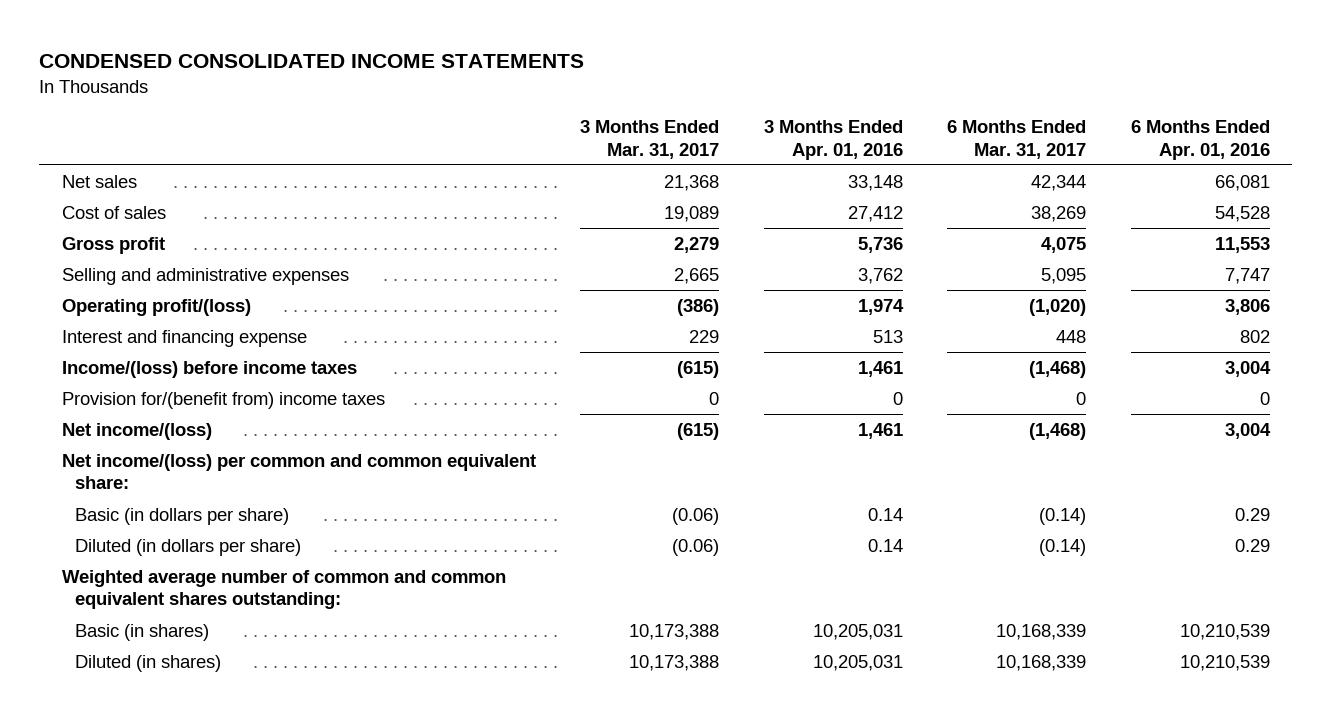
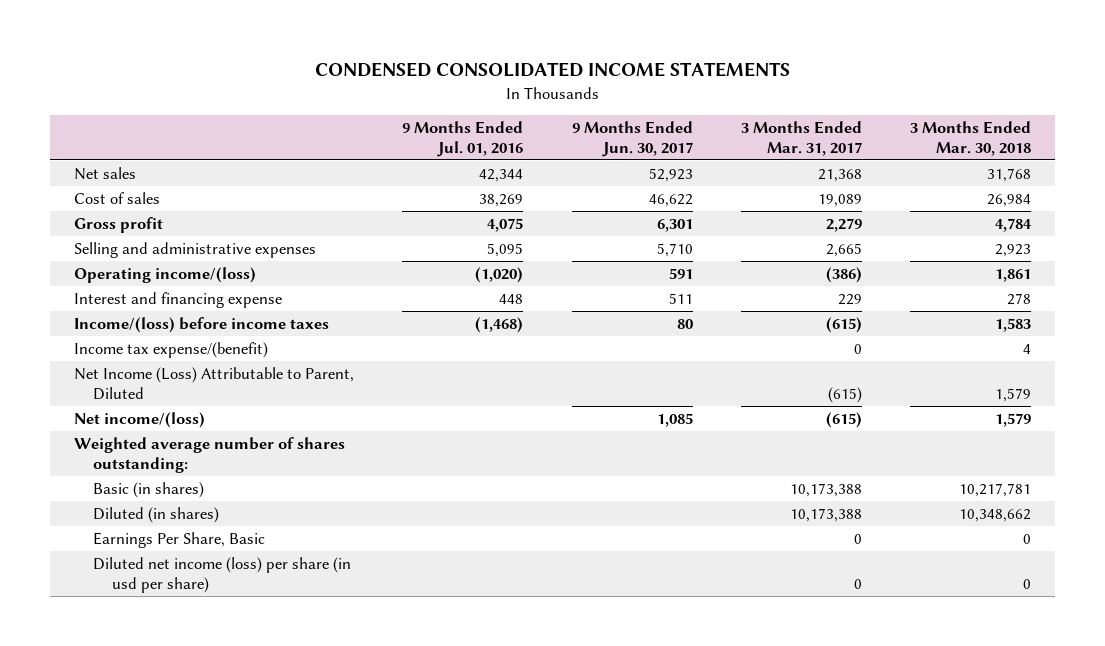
[763,120,903,160] 3 Months Ended Apr. 01, 2016 -> none
[947,120,1087,159] 6 Months Ended Mar. 31, 2017 -> none
[1131,120,1271,160] 6 Months Ended Apr. 01, 2016 -> none
none -> [402,121,524,158] 9 Months Ended Jul. 01, 2016
none -> [571,121,693,158] 9 Months Ended Jun. 30, 2017
none -> [909,121,1031,157] 3 Months Ended Mar. 30, 2018
[61,298,251,316] Operating profit/(loss) -> [74,266,257,283] Operating income/(loss)
[61,391,385,409] Provision for/(benefit from) income taxes -> [74,341,269,358] Income tax expense/(benefit)
none -> [74,366,355,400] Net Income (Loss) Attributable to Parent, Diluted
[61,453,536,490] Net income/(loss) per common and common equivalent share: -> none
[74,507,289,525] Basic (in dollars per share) -> none
[74,538,301,556] Diluted (in dollars per share) -> none
[61,569,506,610] Weighted average number of common and common equivalent shares outstanding: -> [74,436,346,473] Weighted average number of shares outstanding:
none -> [92,531,265,548] Earnings Per Share, Basic
none -> [92,556,351,593] Diluted net income (loss) per share (in usd per share)

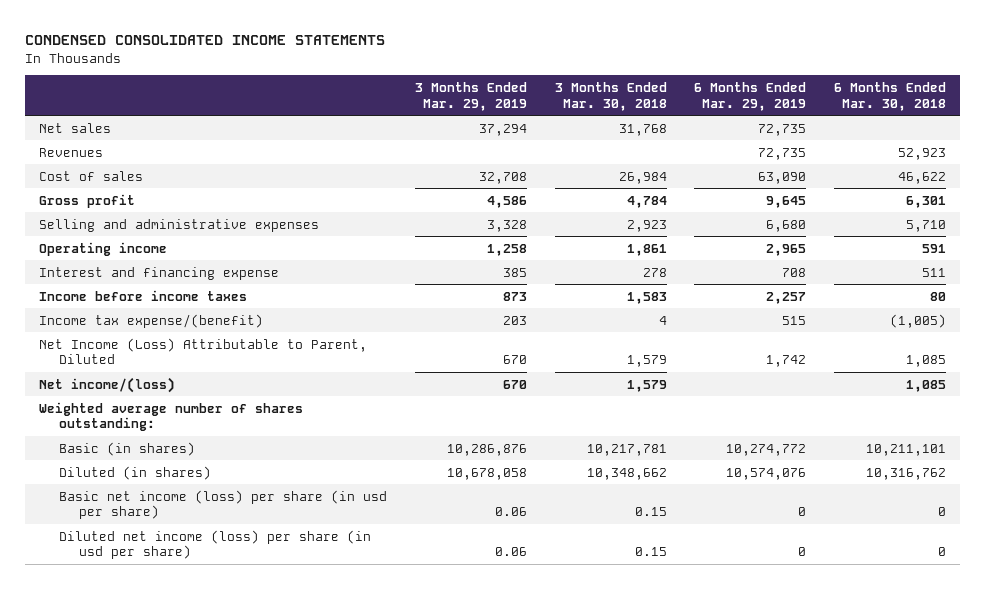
[402,121,524,158] 9 Months Ended Jul. 01, 2016 -> none
[571,121,693,158] 9 Months Ended Jun. 30, 2017 -> none
[740,121,862,157] 3 Months Ended Mar. 31, 2017 -> none
none -> [414,82,527,111] 3 Months Ended Mar. 29, 2019
none -> [694,82,807,111] 6 Months Ended Mar. 29, 2019
none -> [833,82,946,111] 6 Months Ended Mar. 30, 2018
none -> [39,147,104,157] Revenues
[74,266,257,283] Operating income/(loss) -> [39,241,168,256] Operating income
[74,316,330,333] Income/(loss) before income taxes -> [39,289,248,301] Income before income taxes
[92,531,265,548] Earnings Per Share, Basic -> [59,489,388,520] Basic net income (loss) per share (in usd per share)
[1022,533,1031,544] 0 -> [634,507,667,517] 0.15
[1022,578,1031,589] 0 -> [634,547,667,557] 0.15

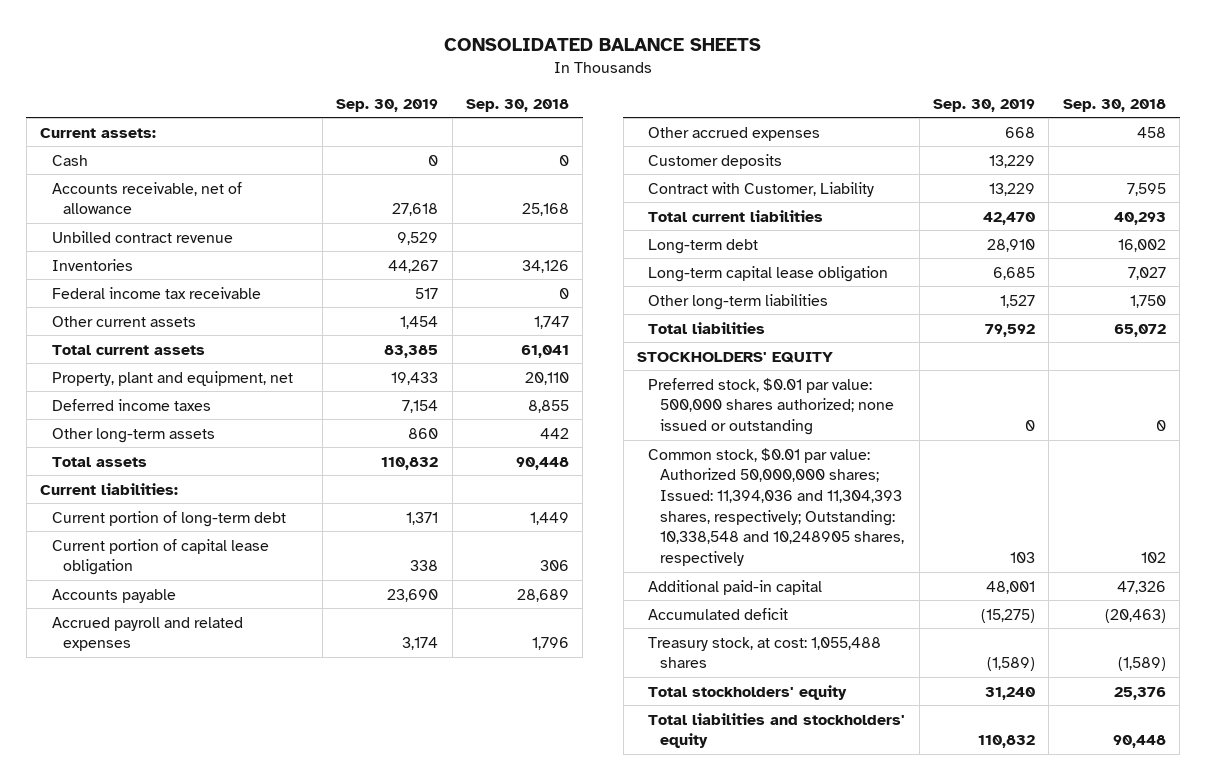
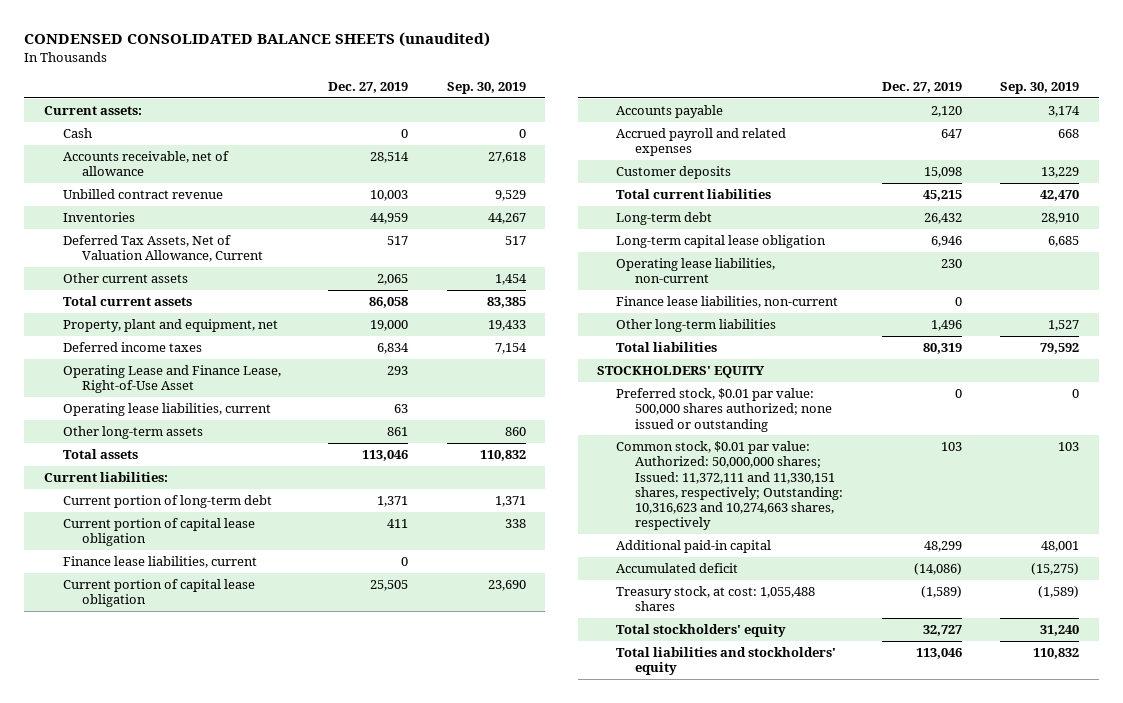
[444,38,762,52] CONSOLIDATED BALANCE SHEETS -> [24,32,491,48] CONDENSED CONSOLIDATED BALANCE SHEETS (unaudited)
[466,98,570,112] Sep. 30, 2018 -> none
none -> [328,82,409,94] Dec. 27, 2019
[51,286,261,299] Federal income tax receivable -> [62,235,263,263] Deferred Tax Assets, Net of Valuation Allowance, Current
none -> [62,365,281,394] Operating Lease and Finance Lease, Right-of-Use Asset
none -> [62,403,271,417] Operating lease liabilities, current
[648,126,821,141] Other accrued expenses -> none
none -> [62,556,257,569] Finance lease liabilities, current
none -> [62,579,255,608] Current portion of capital lease obligation
[387,588,439,602] 23,690 -> [1048,106,1081,118] 3,174
[402,637,439,651] 3,174 -> [1058,129,1080,139] 668
[648,181,875,197] Contract with Customer, Liability -> none
none -> [615,258,775,284] Operating lease liabilities, non-current
none -> [615,296,838,309] Finance lease liabilities, non-current
[648,447,904,567] Common stock, $0.01 par value: Authorized 50,000,000 shares; Issued: 11,394,036 and 11,304,393 shares, respectively; Outstanding: 10,338,548 and 10,248905 shares, respectively -> [615,441,843,531] Common stock, $0.01 par value: Authorized: 50,000,000 shares; Issued: 11,372,111 and 11,330,151 shares, respectively; Outstanding: 10,316,623 and 10,274,663 shares, respectively

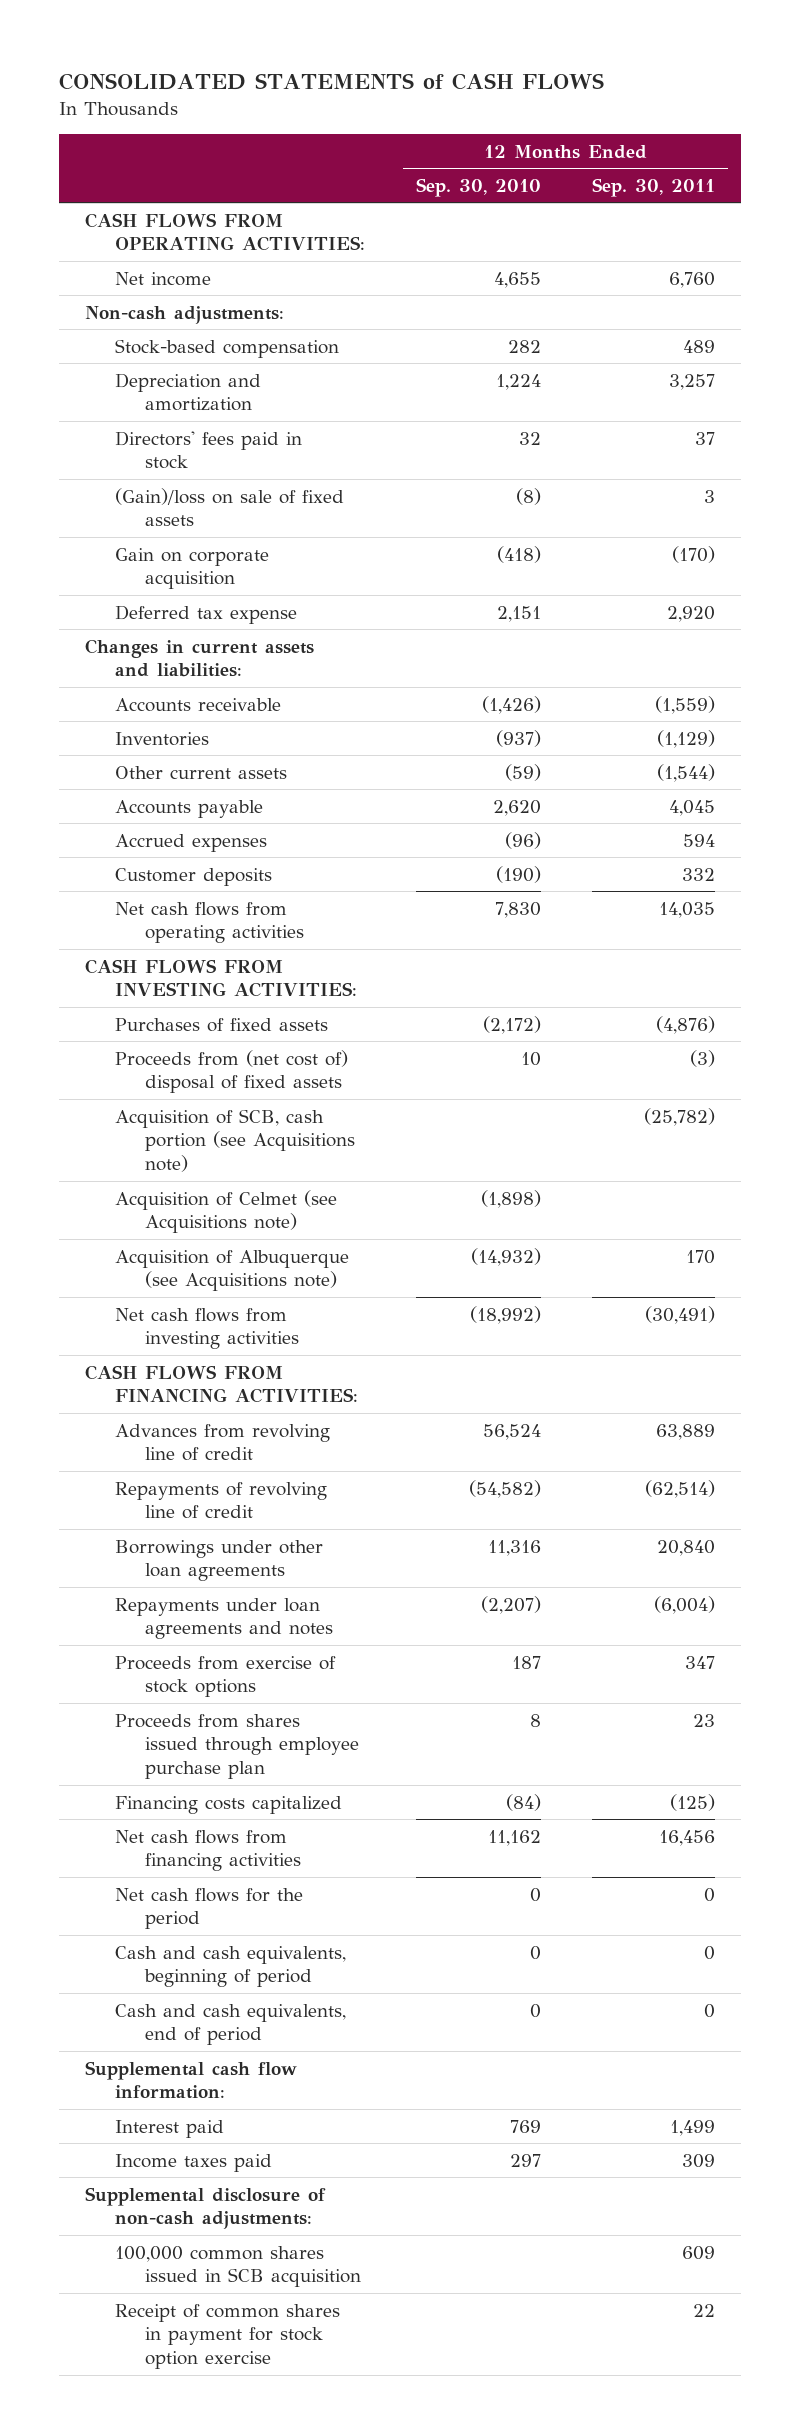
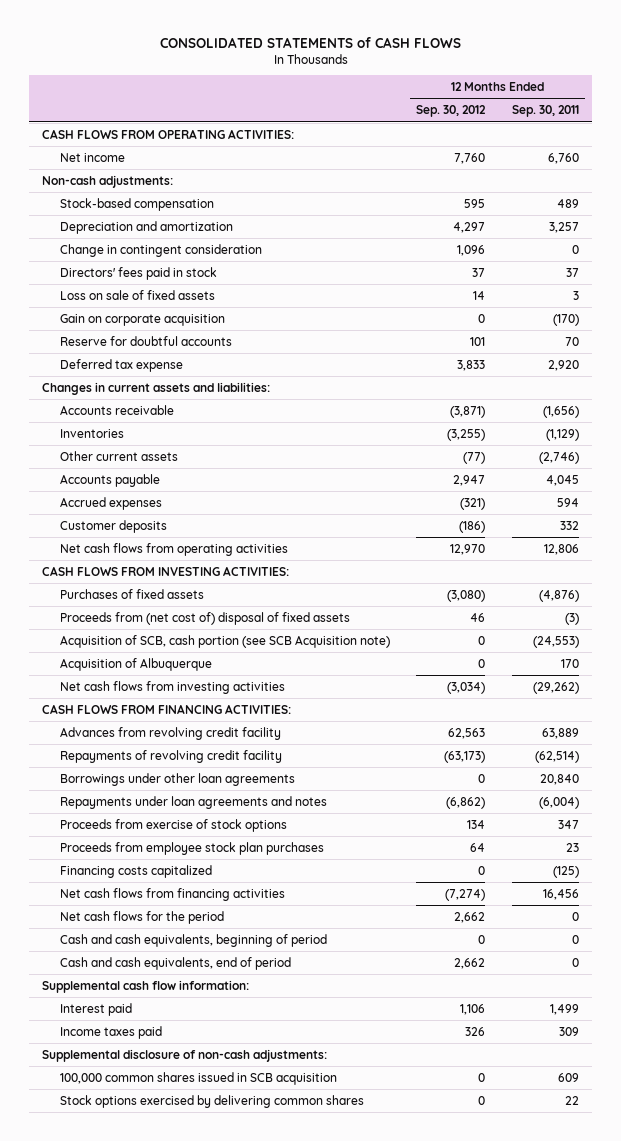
[415,177,541,197] Sep. 30, 2010 -> none
none -> [416,105,487,118] Sep. 30, 2012
none -> [59,243,262,257] Change in contingent consideration
[114,487,344,527] (Gain)/loss on sale of fixed assets -> [59,289,215,300] Loss on sale of fixed assets
none -> [59,335,232,346] Reserve for doubtful accounts
[655,695,716,714] (1,559) -> [542,405,579,418] (1,656)
[657,763,716,782] (1,544) -> [538,451,579,464] (2,746)
[659,901,716,918] 14,035 -> [543,543,579,555] 12,806
[114,1189,337,1234] Acquisition of Celmet (see Acquisitions note) -> none
[114,1108,355,1173] Acquisition of SCB, cash portion (see Acquisitions note) -> [59,634,390,648] Acquisition of SCB, cash portion (see SCB Acquisition note)
[644,1107,716,1126] (25,782) -> [532,635,579,648] (24,553)
[114,1249,349,1292] Acquisition of Albuquerque (see Acquisitions note) -> [59,657,212,671] Acquisition of Albuquerque
[645,1305,716,1324] (30,491) -> [532,681,579,694] (29,262)
[114,1423,330,1462] Advances from revolving line of credit -> [59,726,281,740] Advances from revolving credit facility
[114,1481,327,1520] Repayments of revolving line of credit -> [59,749,282,763] Repayments of revolving credit facility
[114,1713,359,1780] Proceeds from shares issued through employee purchase plan -> none
none -> [59,841,324,855] Proceeds from employee stock plan purchases
[114,2303,340,2370] Receipt of common shares in payment for stock option exercise -> [59,1094,364,1108] Stock options exercised by delivering common shares

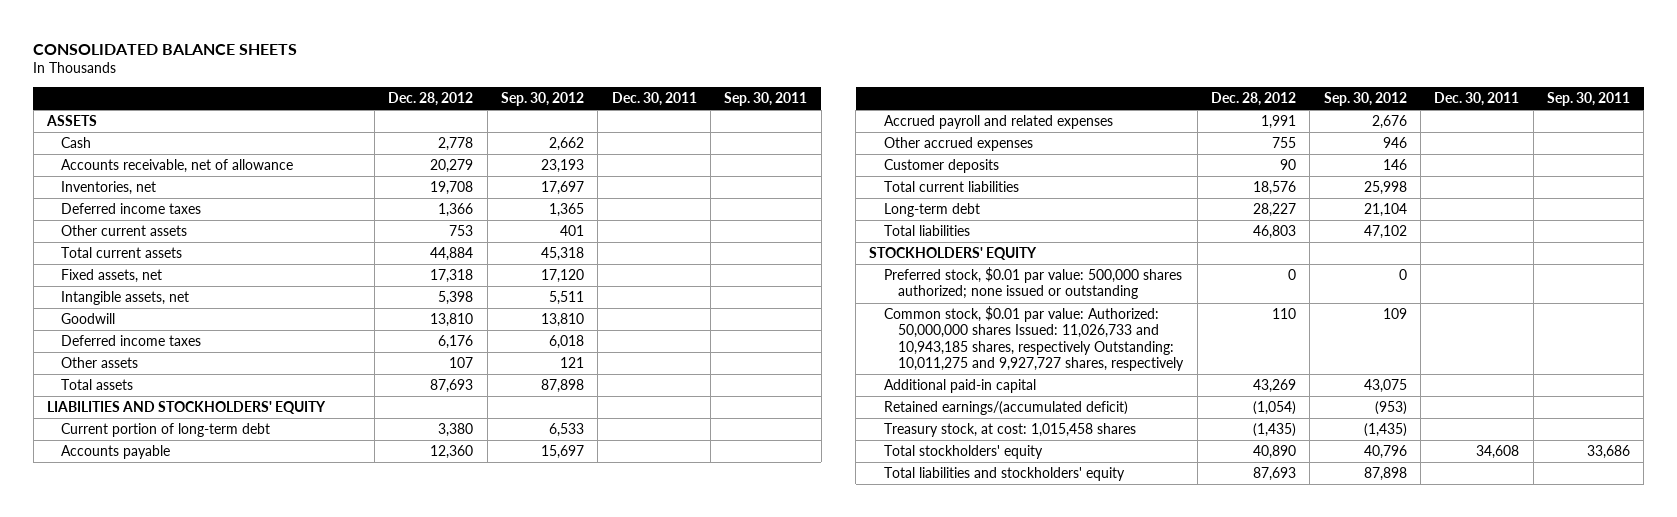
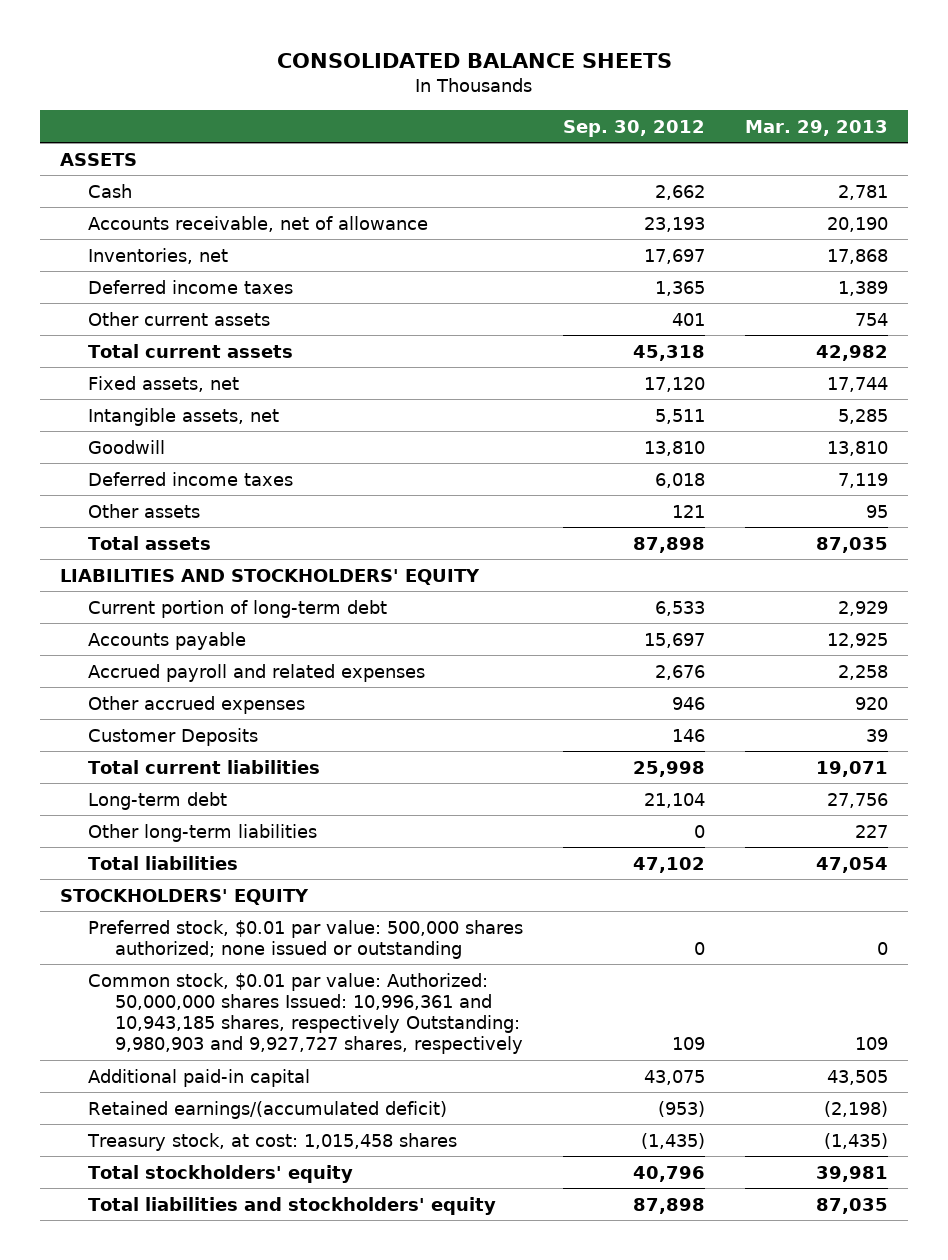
[388,92,474,107] Dec. 28, 2012 -> none
[611,92,697,107] Dec. 30, 2011 -> none
[724,92,808,107] Sep. 30, 2011 -> none
none -> [745,119,889,136] Mar. 29, 2013
[883,159,999,174] Customer deposits -> [87,727,258,746] Customer Deposits
none -> [87,823,317,842] Other long-term liabilities
[883,306,1185,372] Common stock, $0.01 par value: Authorized: 50,000,000 shares Issued: 11,026,733 and 10,943,185 shares, respectively Outstanding: 10,011,275 and 9,927,727 shares, respectively -> [87,972,524,1055] Common stock, $0.01 par value: Authorized: 50,000,000 shares Issued: 10,996,361 and 10,943,185 shares, respectively Outstanding: 9,980,903 and 9,927,727 shares, respectively

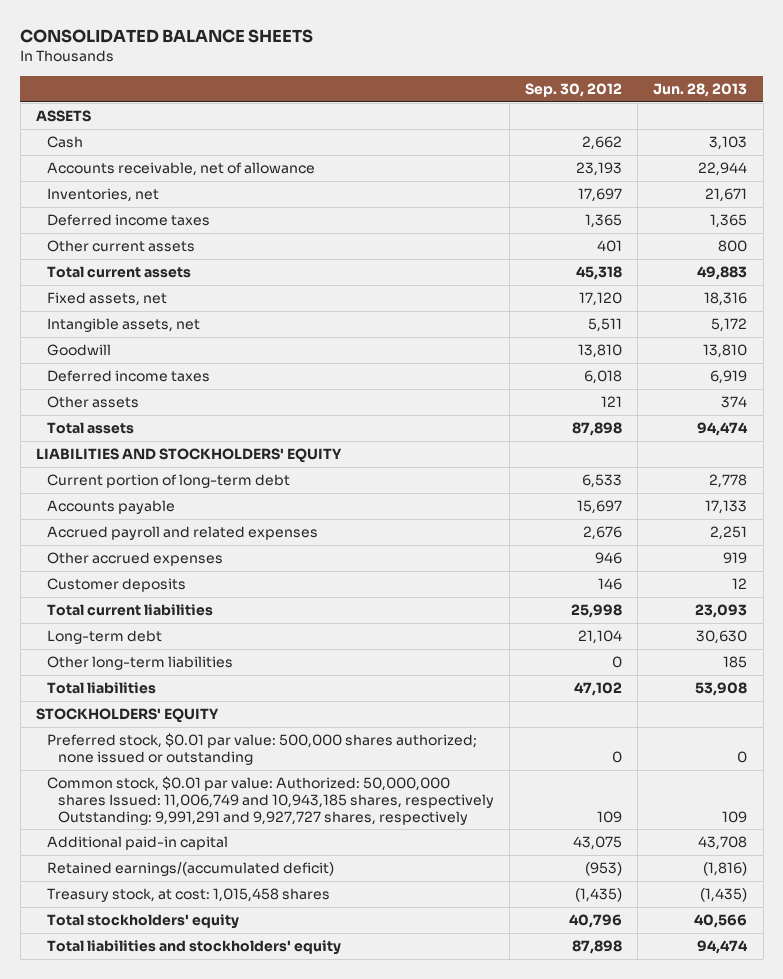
[745,119,889,136] Mar. 29, 2013 -> none
none -> [653,82,748,97] Jun. 28, 2013
[87,727,258,746] Customer Deposits -> [46,578,186,593] Customer deposits
[87,972,524,1055] Common stock, $0.01 par value: Authorized: 50,000,000 shares Issued: 10,996,361 and 10,943,185 shares, respectively Outstanding: 9,980,903 and 9,927,727 shares, respectively -> [46,776,494,825] Common stock, $0.01 par value: Authorized: 50,000,000 shares Issued: 11,006,749 and 10,943,185 shares, respectively Outstanding: 9,991,291 and 9,927,727 shares, respectively

